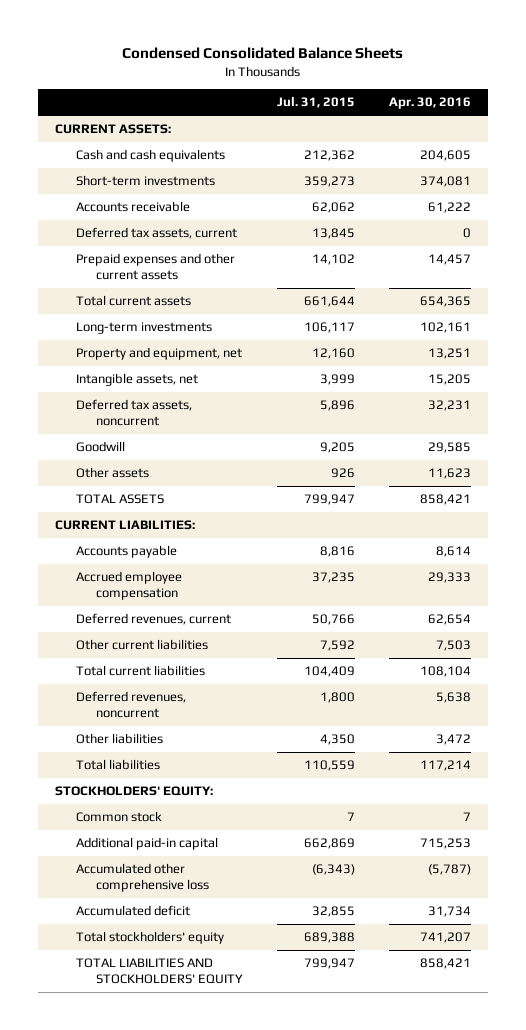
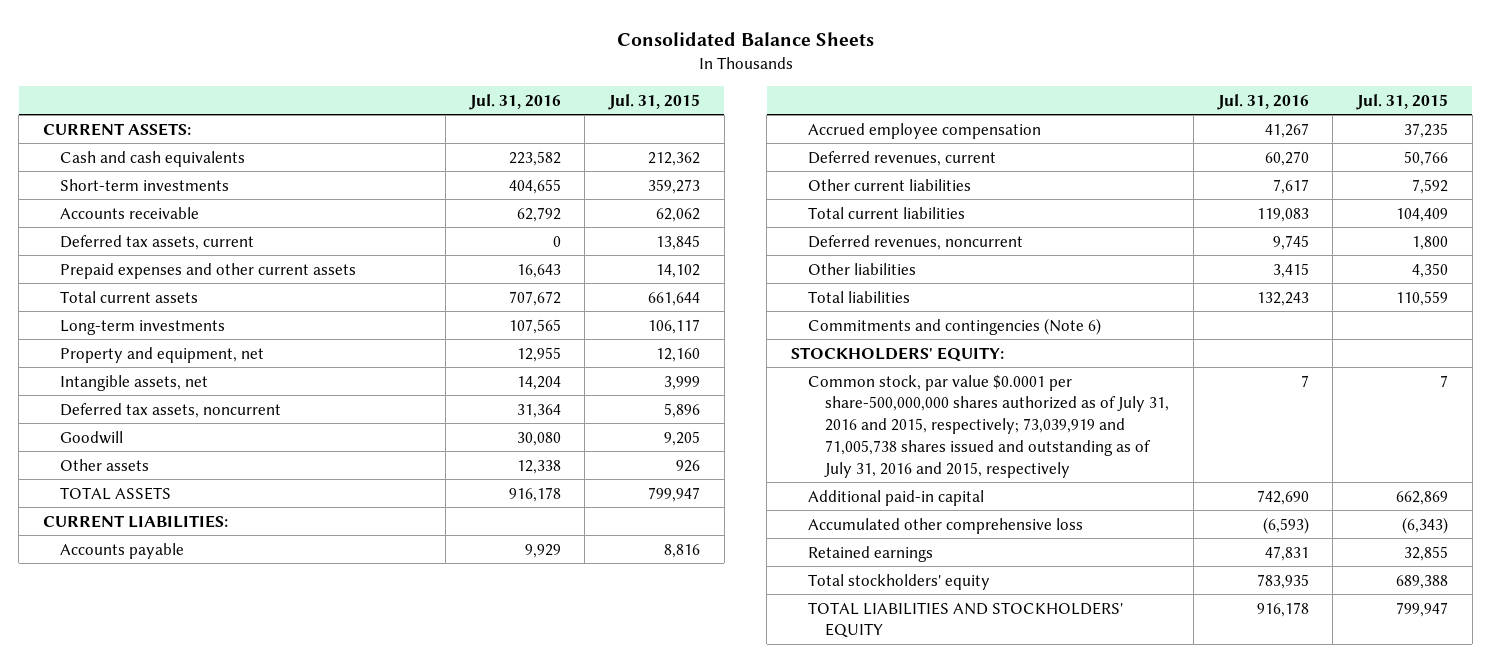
[121,47,403,60] Condensed Consolidated Balance Sheets -> [616,31,874,46] Consolidated Balance Sheets
[388,97,471,110] Apr. 30, 2016 -> none
none -> [468,93,561,110] Jul. 31, 2016
none -> [808,317,1102,335] Commitments and contingencies (Note 6)
[75,811,162,823] Common stock -> [808,374,1170,478] Common stock, par value $0.0001 per share-500,000,000 shares authorized as of July 31, 2016 and 2015, respectively; 73,039,919 and 71,005,738 shares issued and outstanding as of July 31, 2016 and 2015, respectively
[75,905,190,917] Accumulated deficit -> [808,545,934,562] Retained earnings

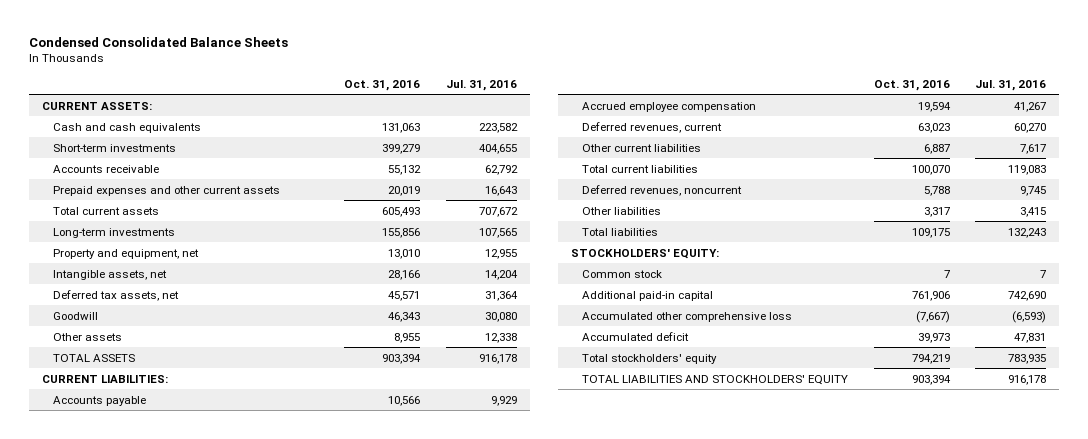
[616,31,874,46] Consolidated Balance Sheets -> [28,36,288,47] Condensed Consolidated Balance Sheets
[607,93,700,110] Jul. 31, 2015 -> none
none -> [344,79,421,91] Oct. 31, 2016
[60,234,255,250] Deferred tax assets, current -> none
[60,402,282,418] Deferred tax assets, noncurrent -> [52,289,179,301] Deferred tax assets, net
[808,317,1102,335] Commitments and contingencies (Note 6) -> none
[808,374,1170,478] Common stock, par value $0.0001 per share-500,000,000 shares authorized as of July 31, 2016 and 2015, respectively; 73,039,919 and 71,005,738 shares issued and outstanding as of July 31, 2016 and 2015, respectively -> [582,269,663,278] Common stock
[808,545,934,562] Retained earnings -> [582,331,690,341] Accumulated deficit

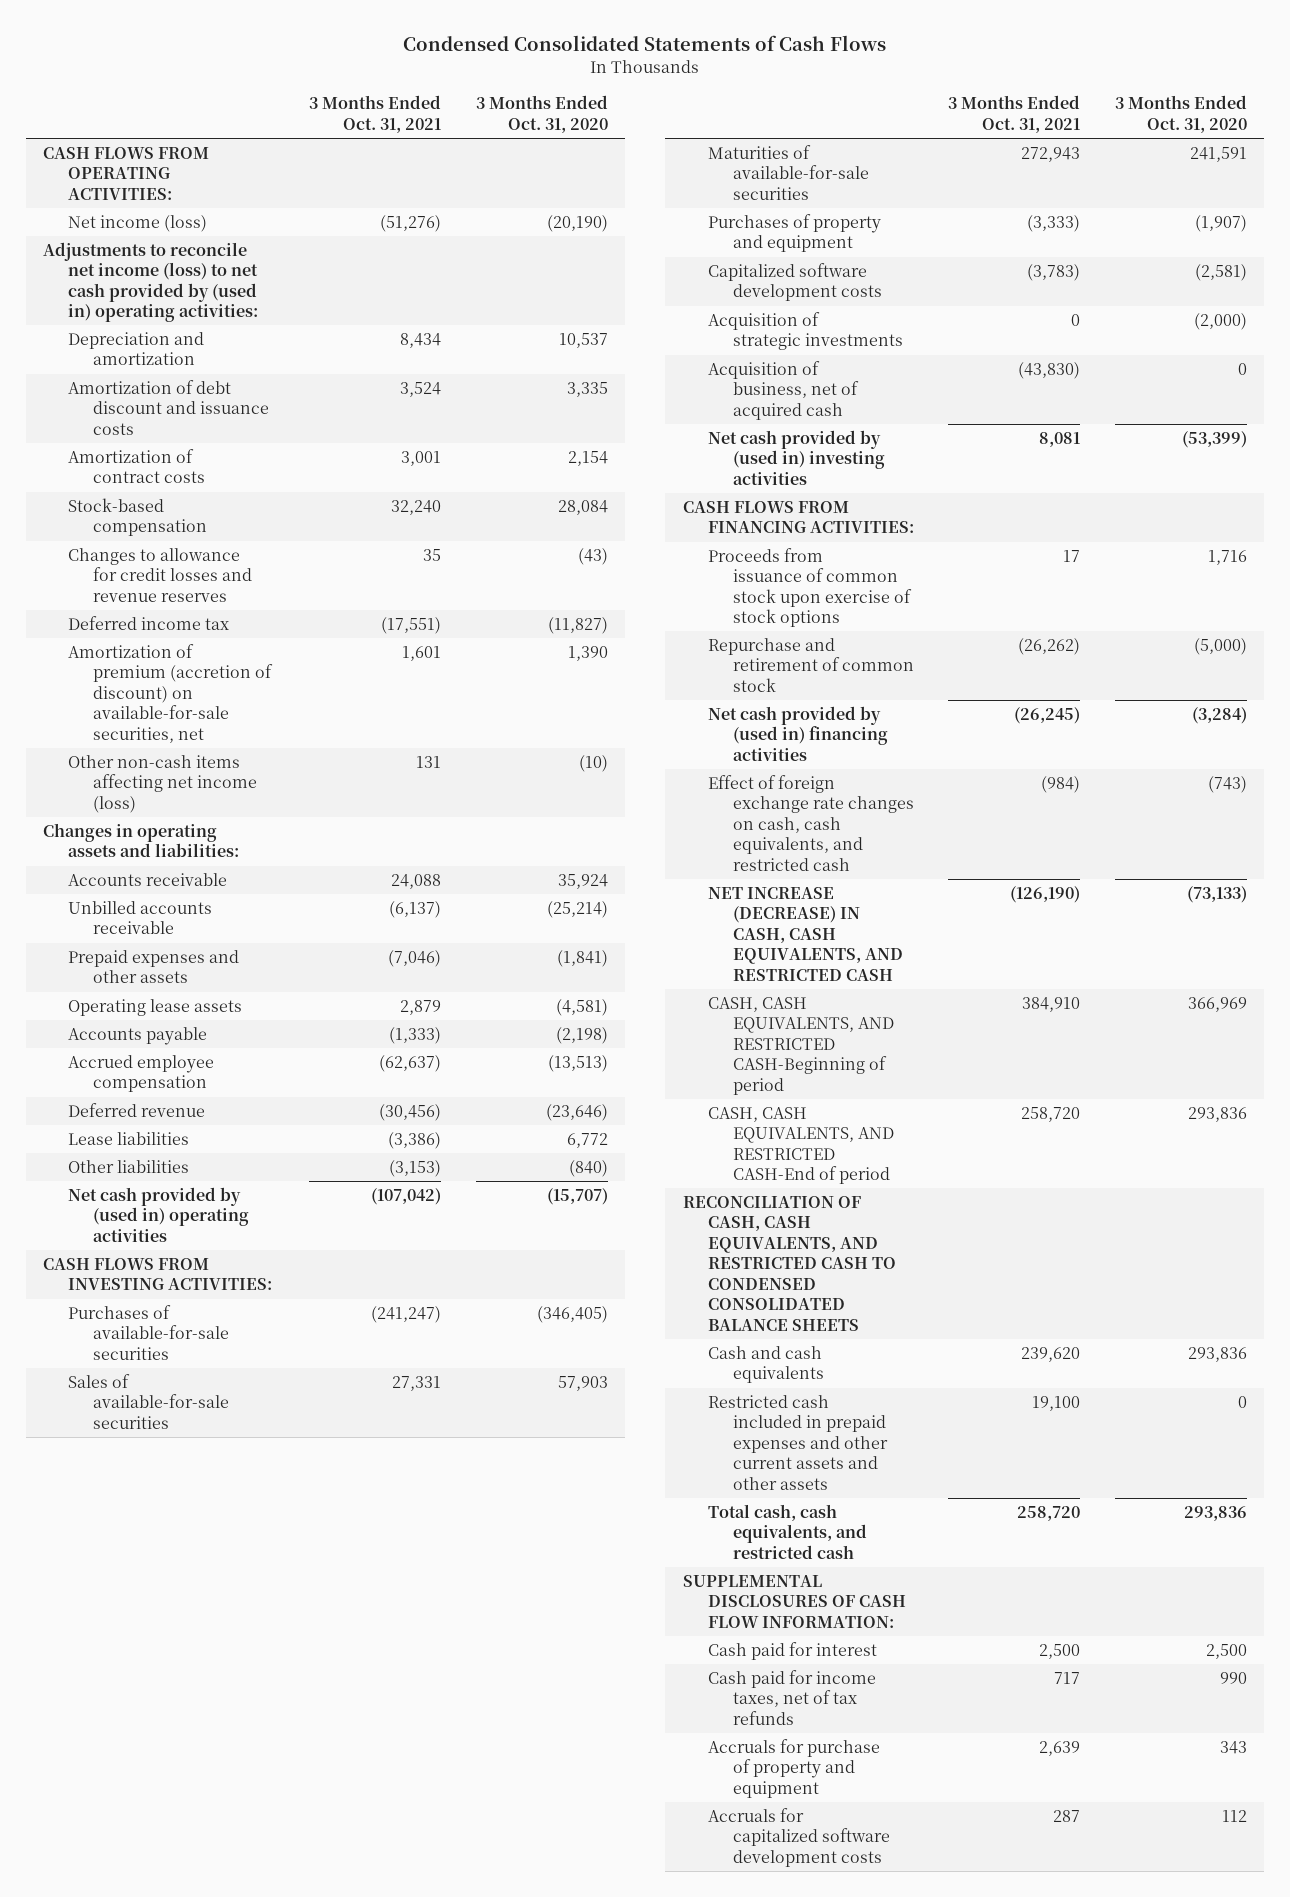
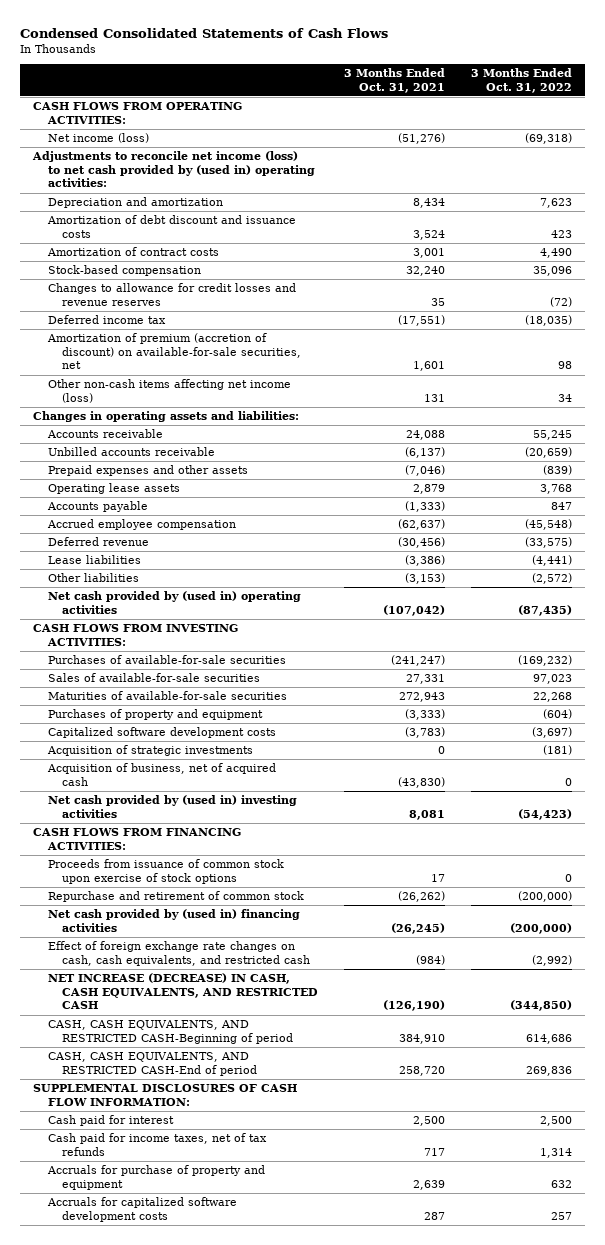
[475,95,608,133] 3 Months Ended Oct. 31, 2020 -> none
none -> [470,67,572,93] 3 Months Ended Oct. 31, 2022
[682,1196,896,1331] RECONCILIATION OF CASH, CASH EQUIVALENTS, AND RESTRICTED CASH TO CONDENSED CONSOLIDATED BALANCE SHEETS -> none
[707,1346,824,1384] Cash and cash equivalents -> none
[707,1395,888,1490] Restricted cash included in prepaid expenses and other current assets and other assets -> none
[707,1504,867,1559] Total cash, cash equivalents, and restricted cash -> none

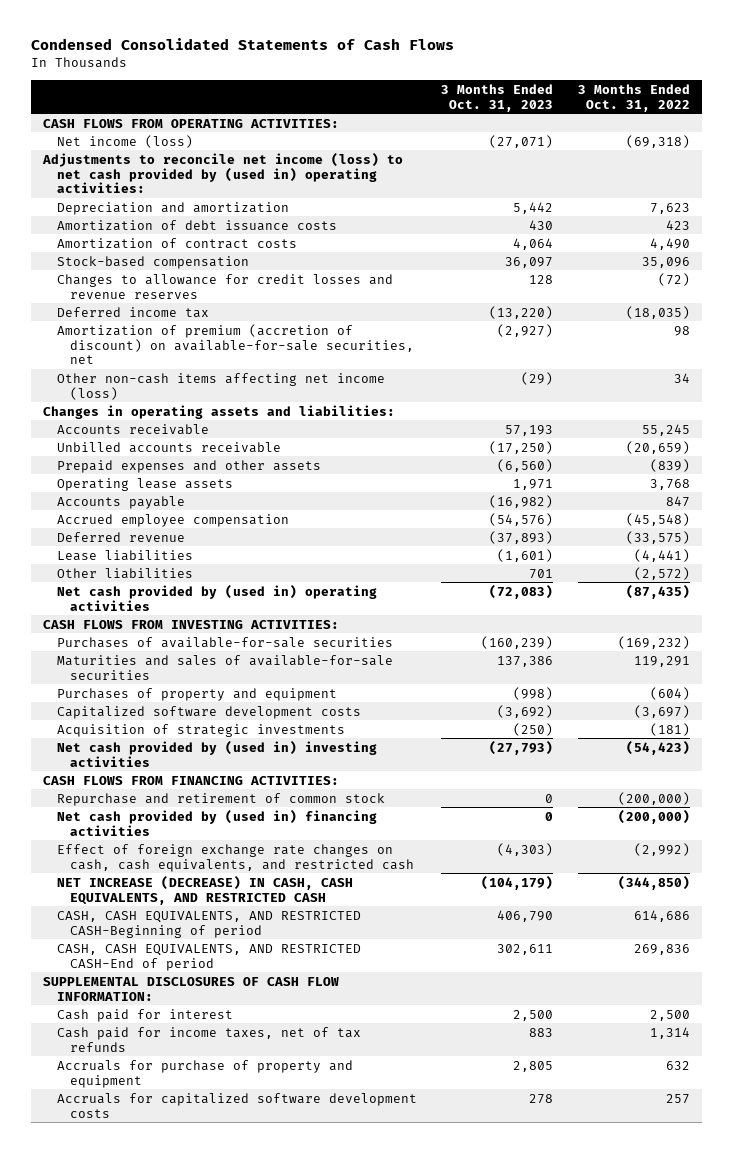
[343,67,445,93] 3 Months Ended Oct. 31, 2021 -> none
none -> [441,83,554,112] 3 Months Ended Oct. 31, 2023
[46,215,296,238] Amortization of debt discount and issuance costs -> [56,219,337,231] Amortization of debt issuance costs
[47,691,287,701] Maturities of available-for-sale securities -> none
[47,673,260,683] Sales of available-for-sale securities -> [56,654,393,680] Maturities and sales of available-for-sale securities
[532,674,572,685] 97,023 -> [633,655,690,667] 119,291
[46,763,276,786] Acquisition of business, net of acquired cash -> none
[47,859,284,884] Proceeds from issuance of common stock upon exercise of stock options -> none

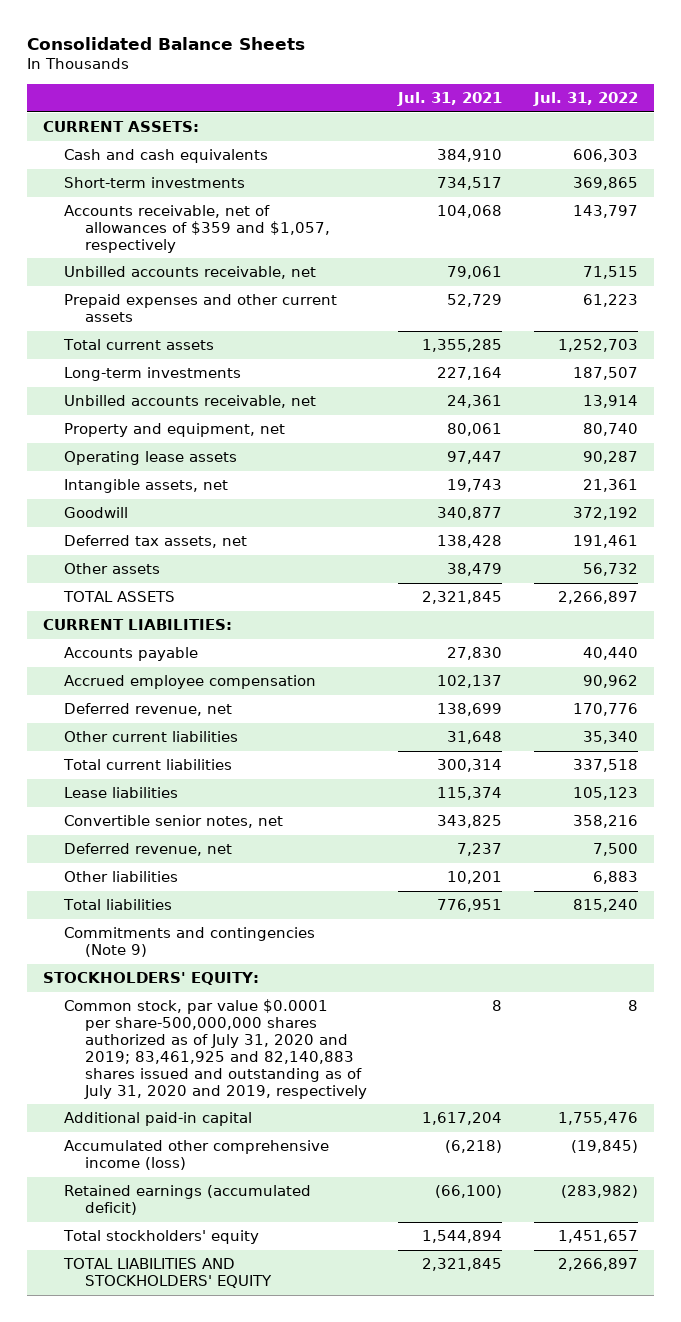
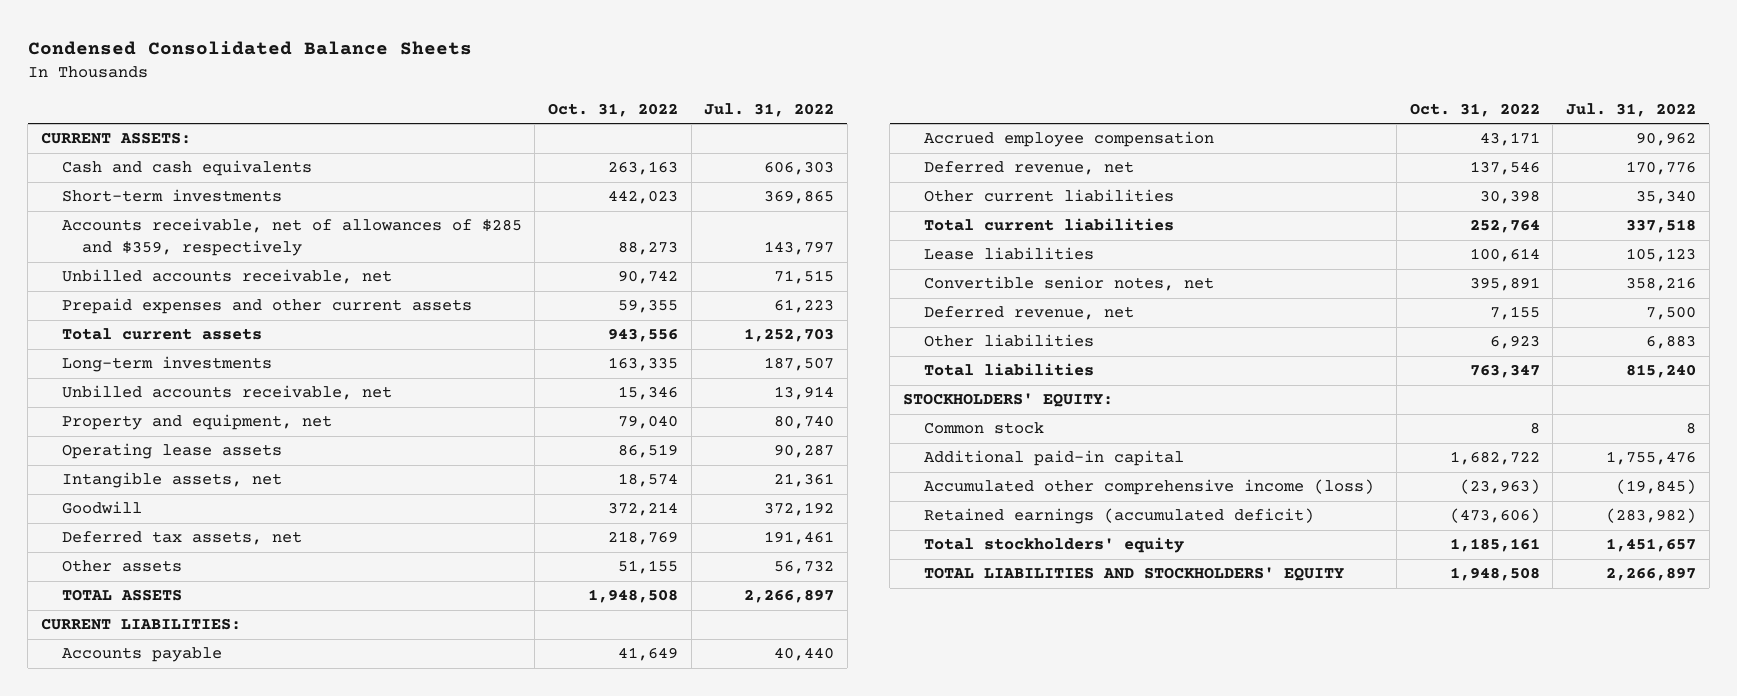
[27,36,306,50] Consolidated Balance Sheets -> [27,41,472,56] Condensed Consolidated Balance Sheets
[397,92,503,107] Jul. 31, 2021 -> none
none -> [547,102,678,117] Oct. 31, 2022
[63,205,331,253] Accounts receivable, net of allowances of $359 and $1,057, respectively -> [61,218,522,257] Accounts receivable, net of allowances of $285 and $359, respectively
[63,927,315,958] Commitments and contingencies (Note 9) -> none
[63,999,368,1099] Common stock, par value $0.0001 per share-500,000,000 shares authorized as of July 31, 2020 and 2019; 83,461,925 and 82,140,883 shares issued and outstanding as of July 31, 2020 and 2019, respectively -> [923,422,1044,435] Common stock

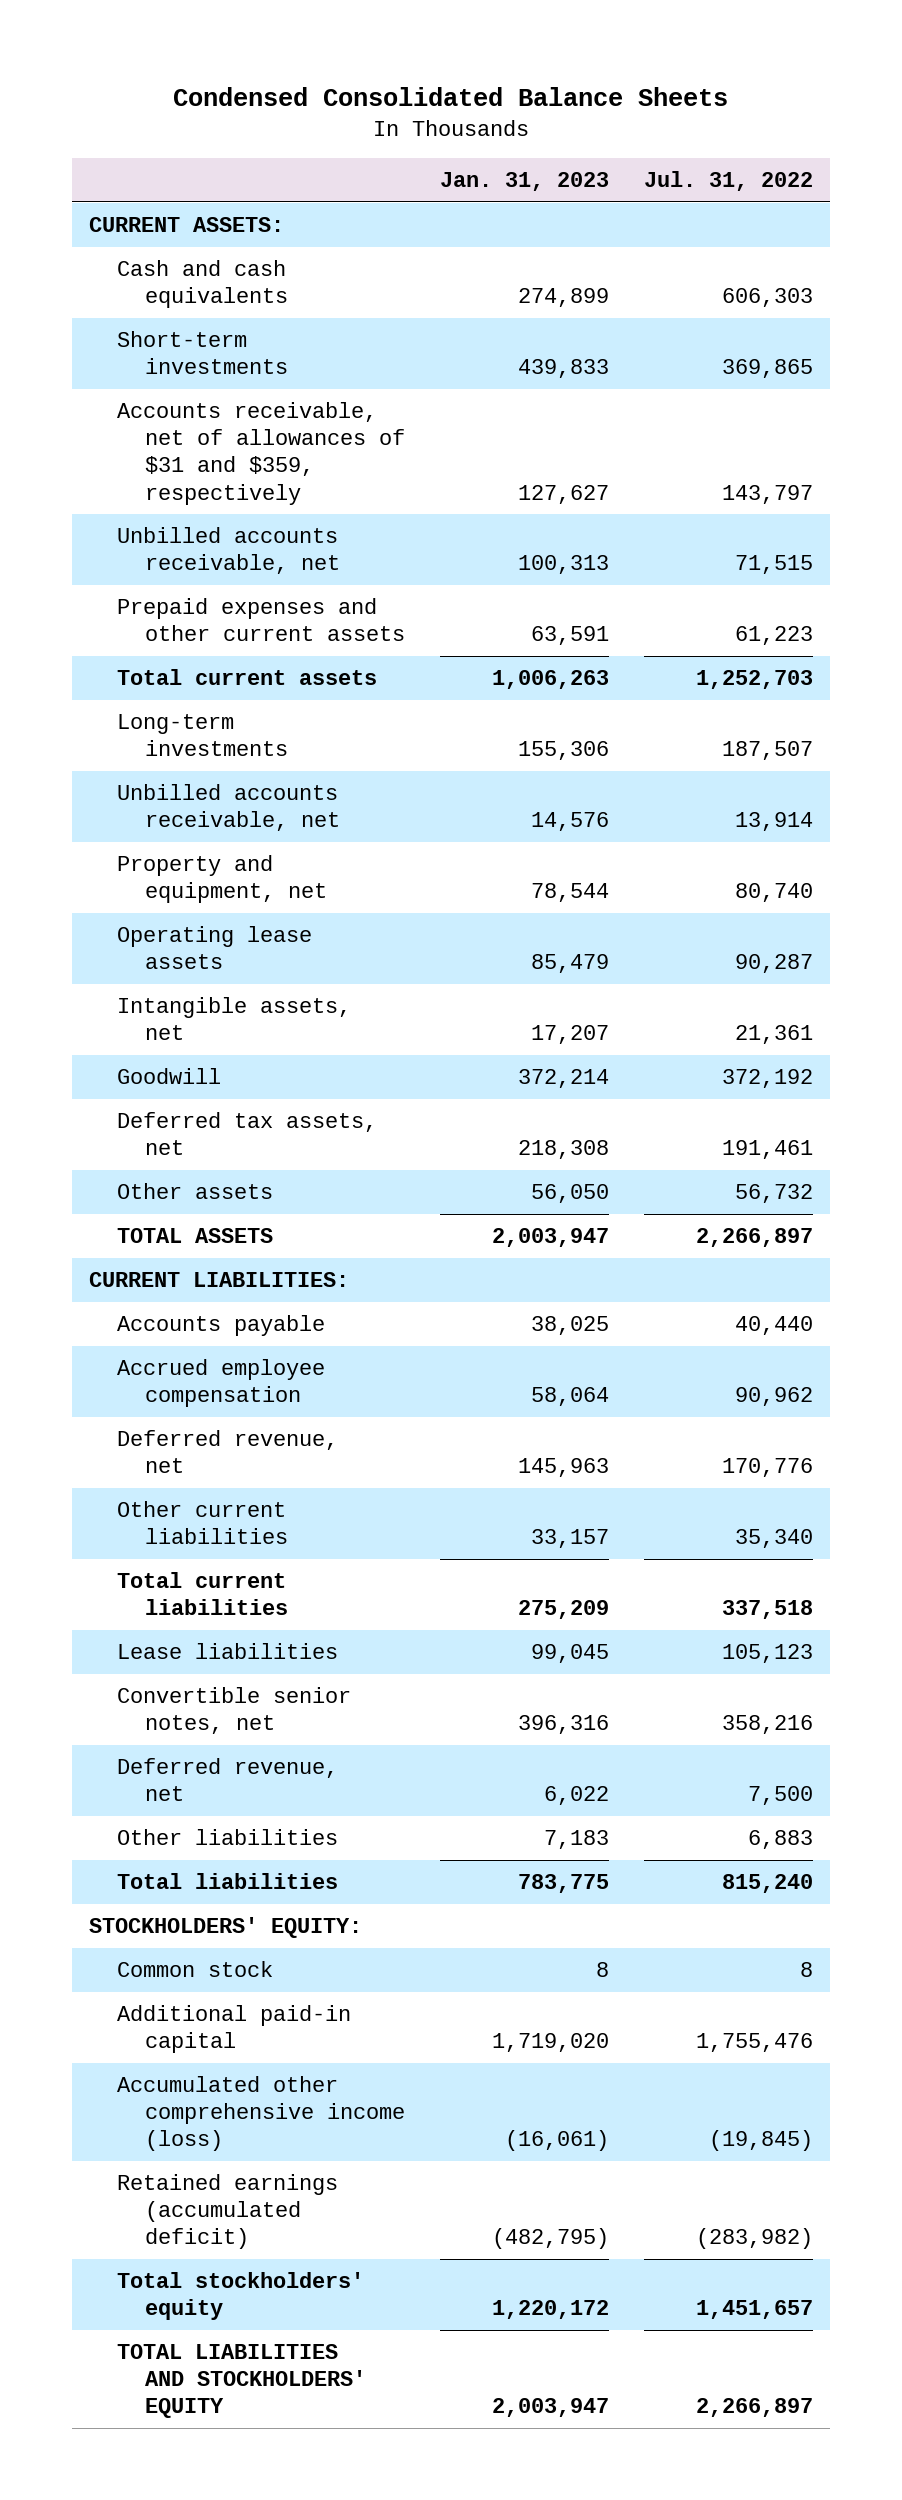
[547,102,678,117] Oct. 31, 2022 -> none
none -> [439,172,609,192] Jan. 31, 2023
[61,218,522,257] Accounts receivable, net of allowances of $285 and $359, respectively -> [117,402,406,505] Accounts receivable, net of allowances of $31 and $359, respectively

